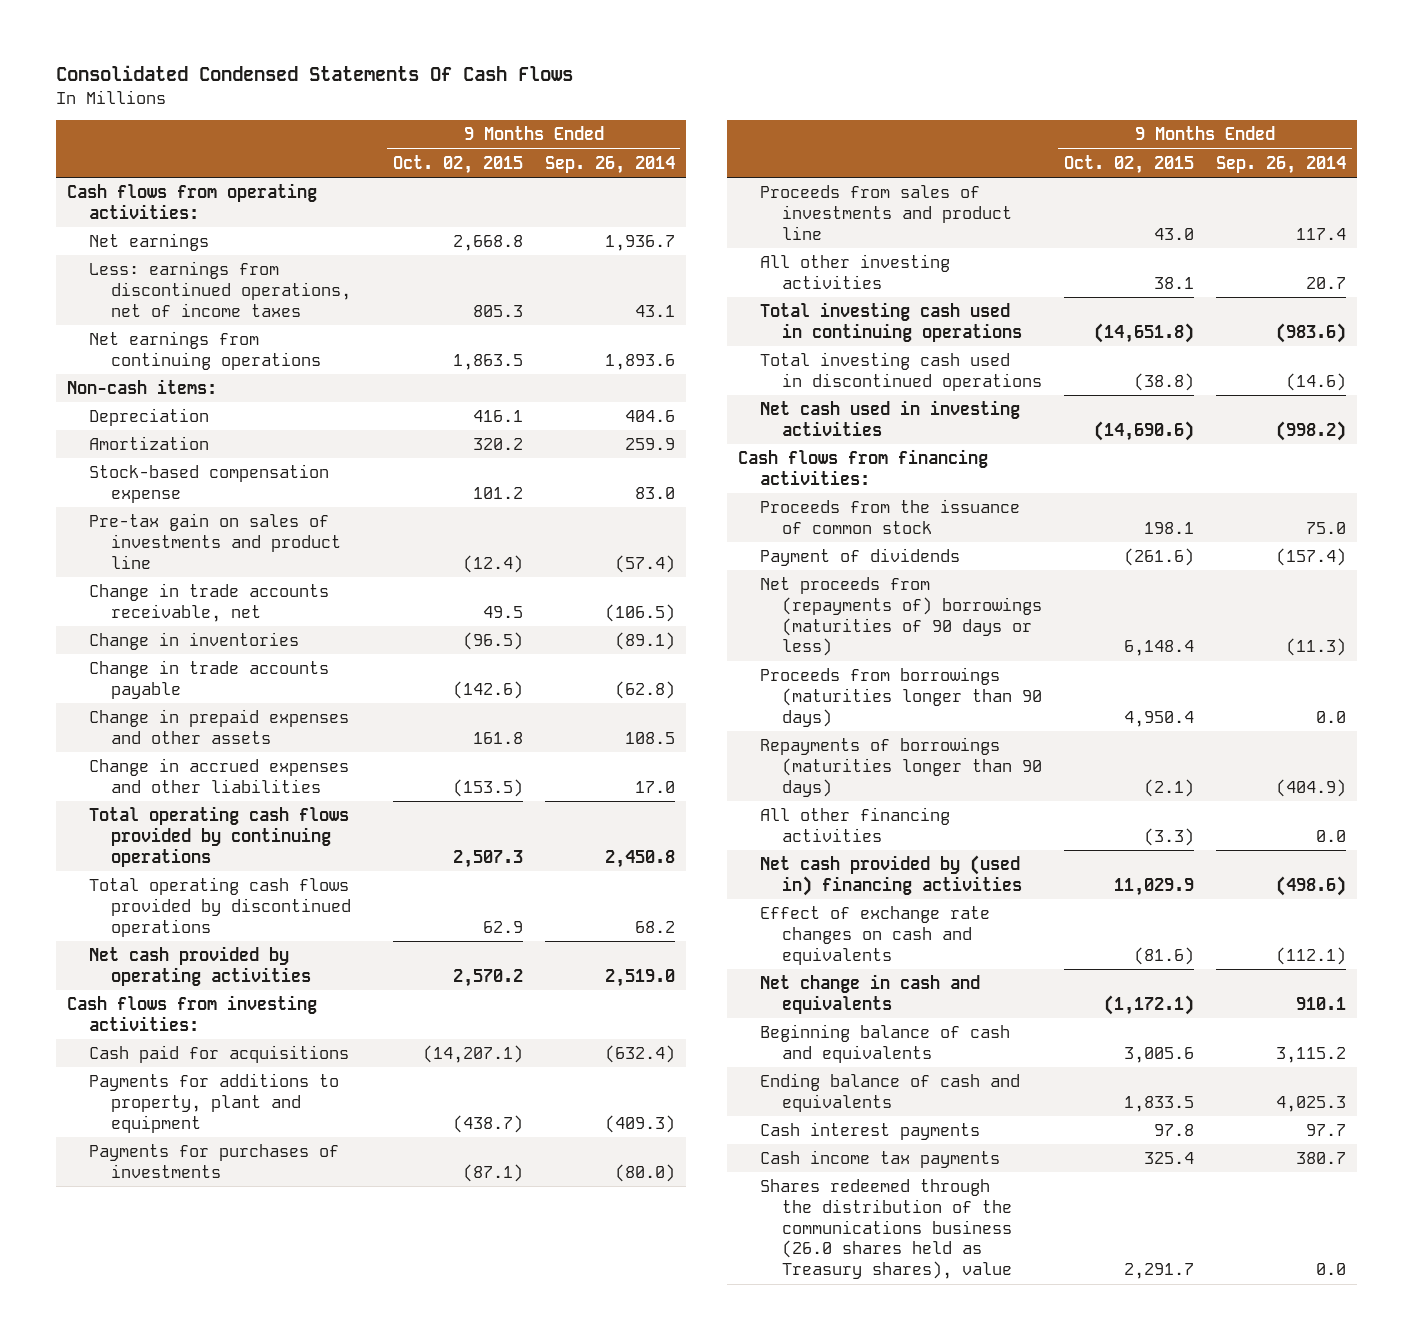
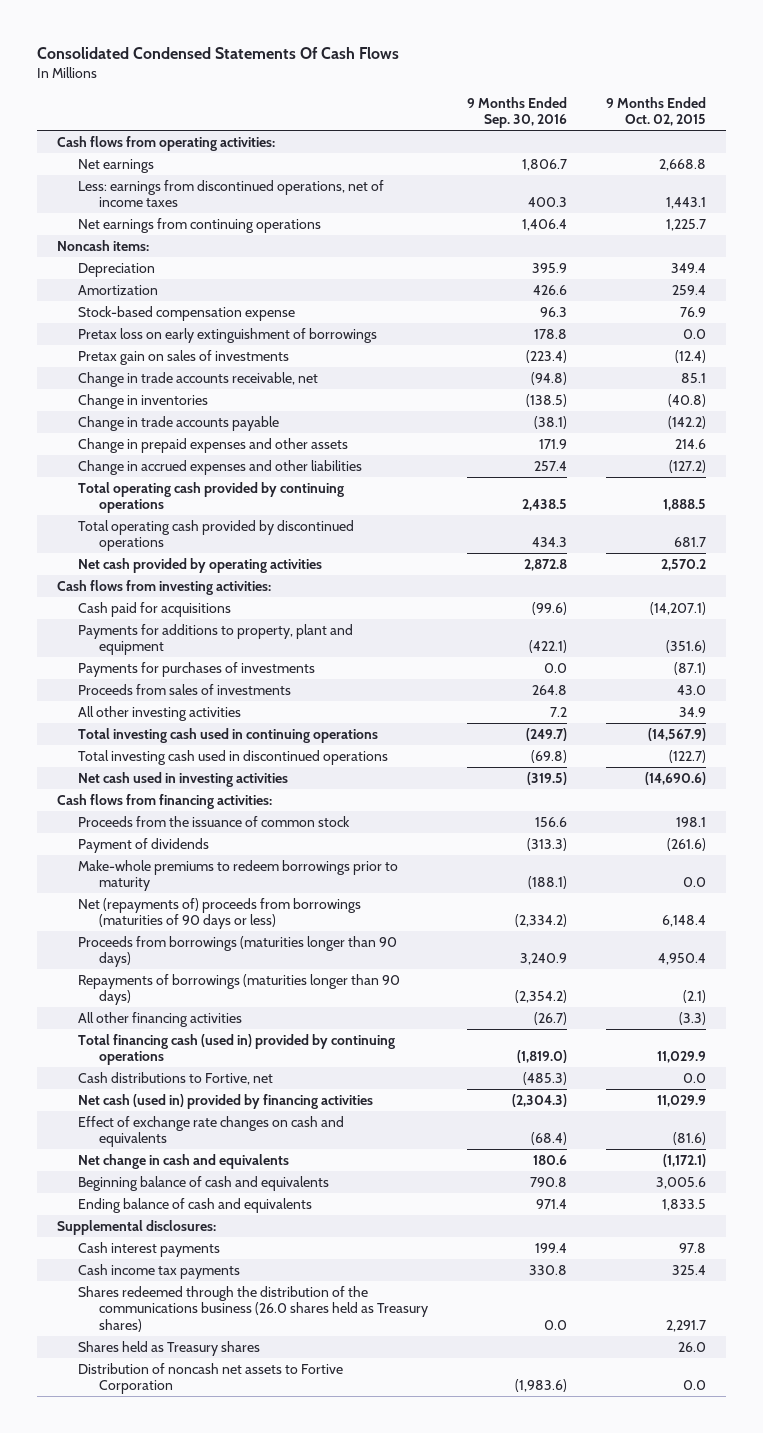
[544,155,675,174] Sep. 26, 2014 -> none
none -> [467,96,568,129] 9 Months Ended Sep. 30, 2016
[472,304,523,317] 805.3 -> [666,197,707,210] 1,443.1
[452,353,523,370] 1,863.5 -> [666,218,707,231] 1,225.7
[67,379,218,395] Non-cash items: -> [56,239,149,251] Noncash items:
[472,410,523,423] 416.1 -> [671,262,707,273] 349.4
[472,438,523,451] 320.2 -> [672,284,707,295] 259.4
[472,486,523,499] 101.2 -> [680,306,707,317] 76.9
none -> [77,327,377,343] Pretax loss on early extinguishment of borrowings
[88,513,341,569] Pre-tax gain on sales of investments and product line -> [77,349,289,365] Pretax gain on sales of investments
[482,605,523,618] 49.5 -> [681,372,707,383] 85.1
[462,632,523,651] (96.5) -> [668,393,707,407] (40.8)
[452,680,523,699] (142.6) -> [668,415,707,429] (142.2)
[472,731,523,744] 161.8 -> [675,438,707,449] 214.6
[452,778,523,797] (153.5) -> [669,459,707,473] (127.2)
[88,806,349,867] Total operating cash flows provided by continuing operations -> [77,481,344,514] Total operating cash provided by continuing operations
[452,849,523,868] 2,507.3 -> [663,499,707,512] 1,888.5
[88,877,351,937] Total operating cash flows provided by discontinued operations -> [77,519,354,552] Total operating cash provided by discontinued operations
[482,920,523,933] 62.9 -> [674,537,707,548] 681.7
[452,1114,523,1133] (438.7) -> [666,640,707,654] (351.6)
[759,185,1012,240] Proceeds from sales of investments and product line -> [77,683,291,695] Proceeds from sales of investments
[1153,276,1194,289] 38.1 -> [679,706,707,717] 34.9
[1093,322,1194,343] (14,651.8) -> [648,727,707,741] (14,567.9)
[1133,372,1194,391] (38.8) -> [669,749,707,763] (122.7)
none -> [77,859,398,892] Make-whole premiums to redeem borrowings prior to maturity
[759,577,1042,657] Net proceeds from (repayments of) borrowings (maturities of 90 days or less) -> [77,897,361,930] Net (repayments of) proceeds from borrowings (maturities of 90 days or less)
none -> [77,1033,395,1066] Total financing cash (used in) provided by continuing operations
none -> [77,1071,273,1085] Cash distributions to Fortive, net
[759,855,1022,896] Net cash provided by (used in) financing activities -> [77,1093,373,1109] Net cash (used in) provided by financing activities
none -> [56,1219,216,1235] Supplemental disclosures:
[759,1179,1012,1280] Shares redeemed through the distribution of the communications business (26.0 shares held as Treasury shares), value -> [77,1285,429,1332] Shares redeemed through the distribution of the communications business (26.0 shares held as Treasury shares)
none -> [77,1340,260,1356] Shares held as Treasury shares
none -> [77,1362,343,1395] Distribution of noncash net assets to Fortive Corporation

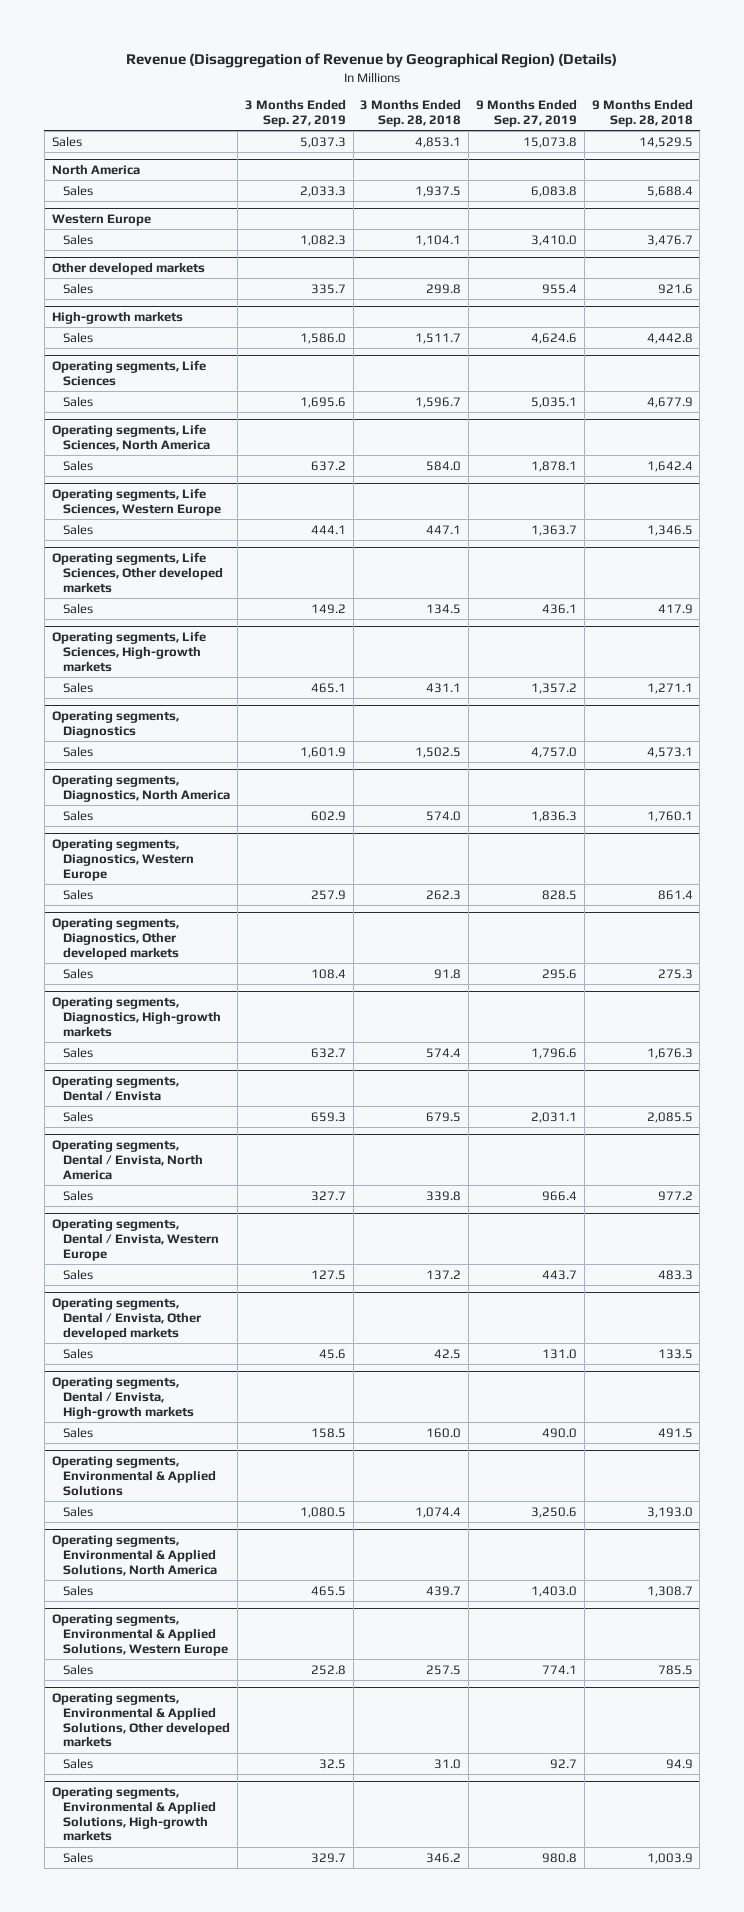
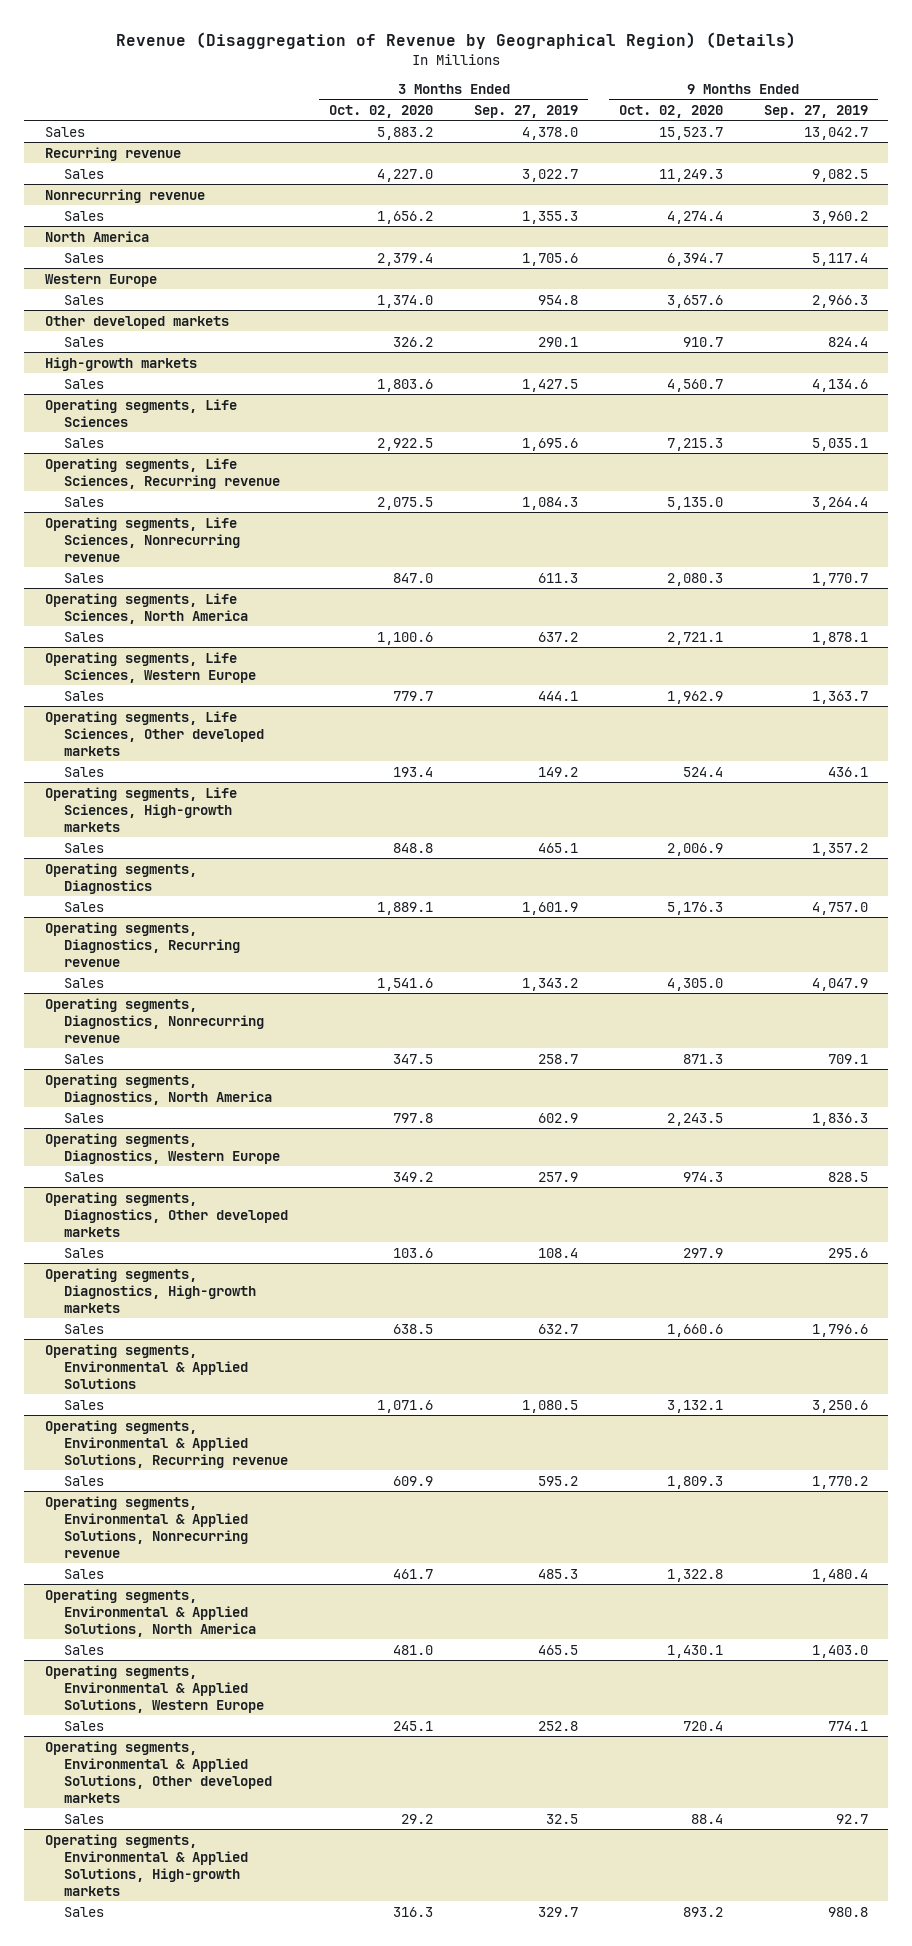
[360,99,462,127] 3 Months Ended Sep. 28, 2018 -> none
[591,99,693,127] 9 Months Ended Sep. 28, 2018 -> none
none -> [329,104,434,118] Oct. 02, 2020
none -> [619,104,724,118] Oct. 02, 2020
[299,136,346,148] 5,037.3 -> [522,126,579,140] 4,378.0
[523,136,578,148] 15,073.8 -> [803,126,868,140] 13,042.7
none -> [44,146,181,161] Recurring revenue
none -> [64,168,105,179] Sales
none -> [44,188,205,203] Nonrecurring revenue
none -> [64,210,105,221] Sales
[299,185,346,197] 2,033.3 -> [522,252,579,266] 1,705.6
[531,185,578,197] 6,083.8 -> [811,252,868,266] 5,117.4
[299,234,346,246] 1,082.3 -> [538,294,579,305] 954.8
[531,234,578,246] 3,410.0 -> [811,294,868,308] 2,966.3
[310,283,346,294] 335.7 -> [538,336,579,347] 290.1
[542,283,578,294] 955.4 -> [827,336,868,347] 824.4
[299,332,346,344] 1,586.0 -> [522,378,579,392] 1,427.5
[531,332,578,344] 4,624.6 -> [811,378,868,392] 4,134.6
none -> [44,457,281,489] Operating segments, Life Sciences, Recurring revenue
none -> [64,496,105,507] Sales
none -> [44,516,241,562] Operating segments, Life Sciences, Nonrecurring revenue
none -> [64,572,105,583] Sales
none -> [44,921,241,967] Operating segments, Diagnostics, Recurring revenue
none -> [64,977,105,988] Sales
none -> [44,997,265,1043] Operating segments, Diagnostics, Nonrecurring revenue
none -> [64,1053,105,1064] Sales
[51,1076,179,1101] Operating segments, Dental / Envista -> none
[63,1110,94,1122] Sales -> none
[51,1140,204,1180] Operating segments, Dental / Envista, North America -> none
[63,1189,94,1201] Sales -> none
[51,1219,220,1261] Operating segments, Dental / Envista, Western Europe -> none
[63,1268,94,1280] Sales -> none
[51,1298,202,1340] Operating segments, Dental / Envista, Other developed markets -> none
[63,1347,94,1359] Sales -> none
[51,1377,195,1419] Operating segments, Dental / Envista, High-growth markets -> none
[63,1426,94,1438] Sales -> none
none -> [44,1419,289,1468] Operating segments, Environmental & Applied Solutions, Recurring revenue
none -> [64,1475,105,1486] Sales
none -> [44,1495,249,1558] Operating segments, Environmental & Applied Solutions, Nonrecurring revenue
none -> [64,1568,105,1579] Sales

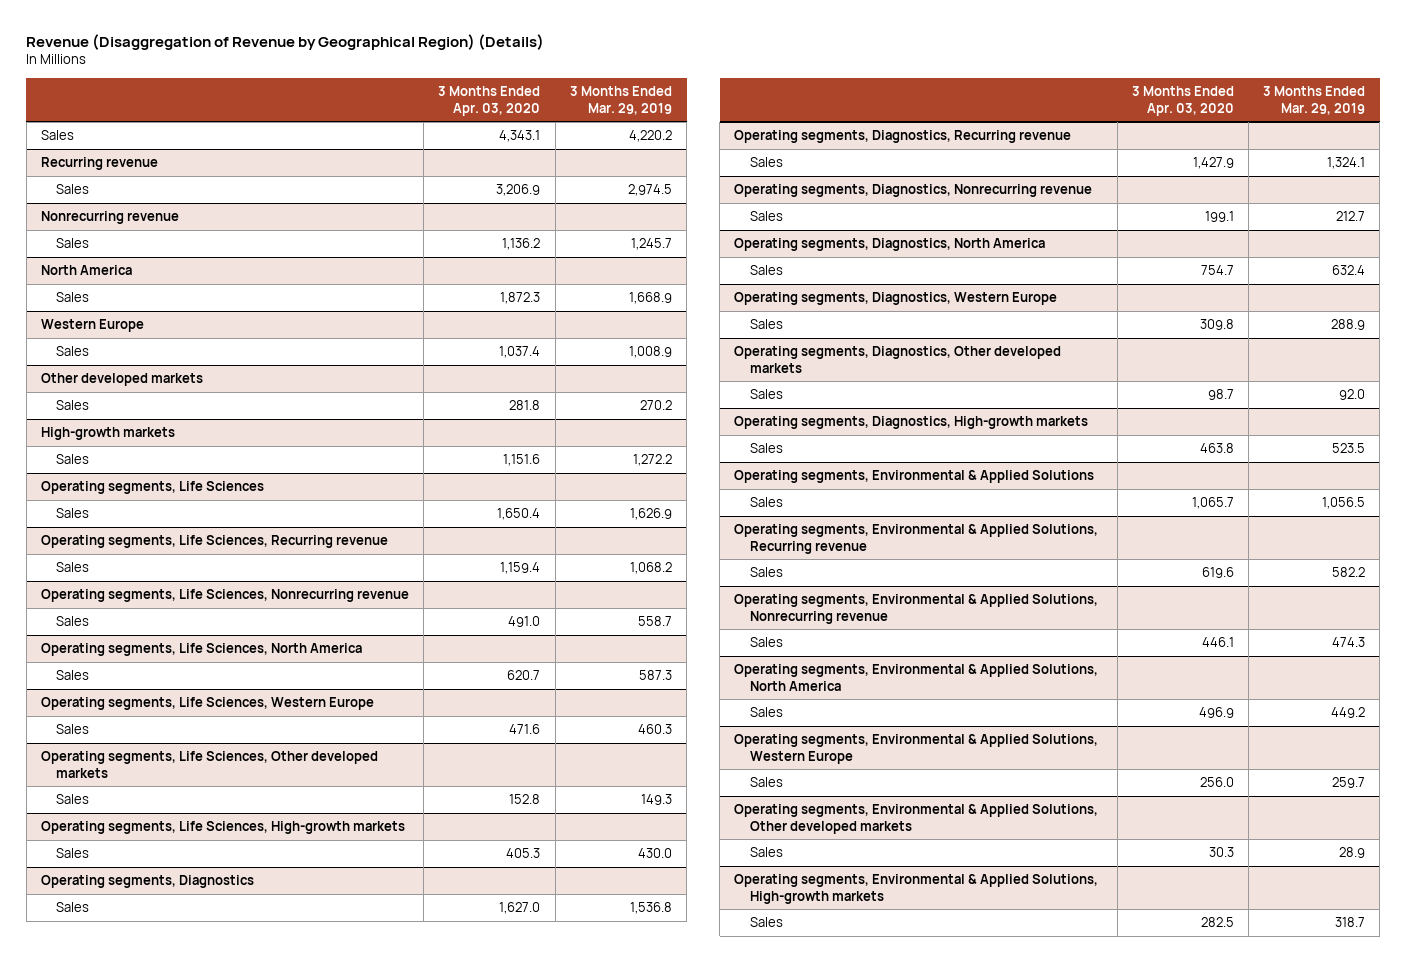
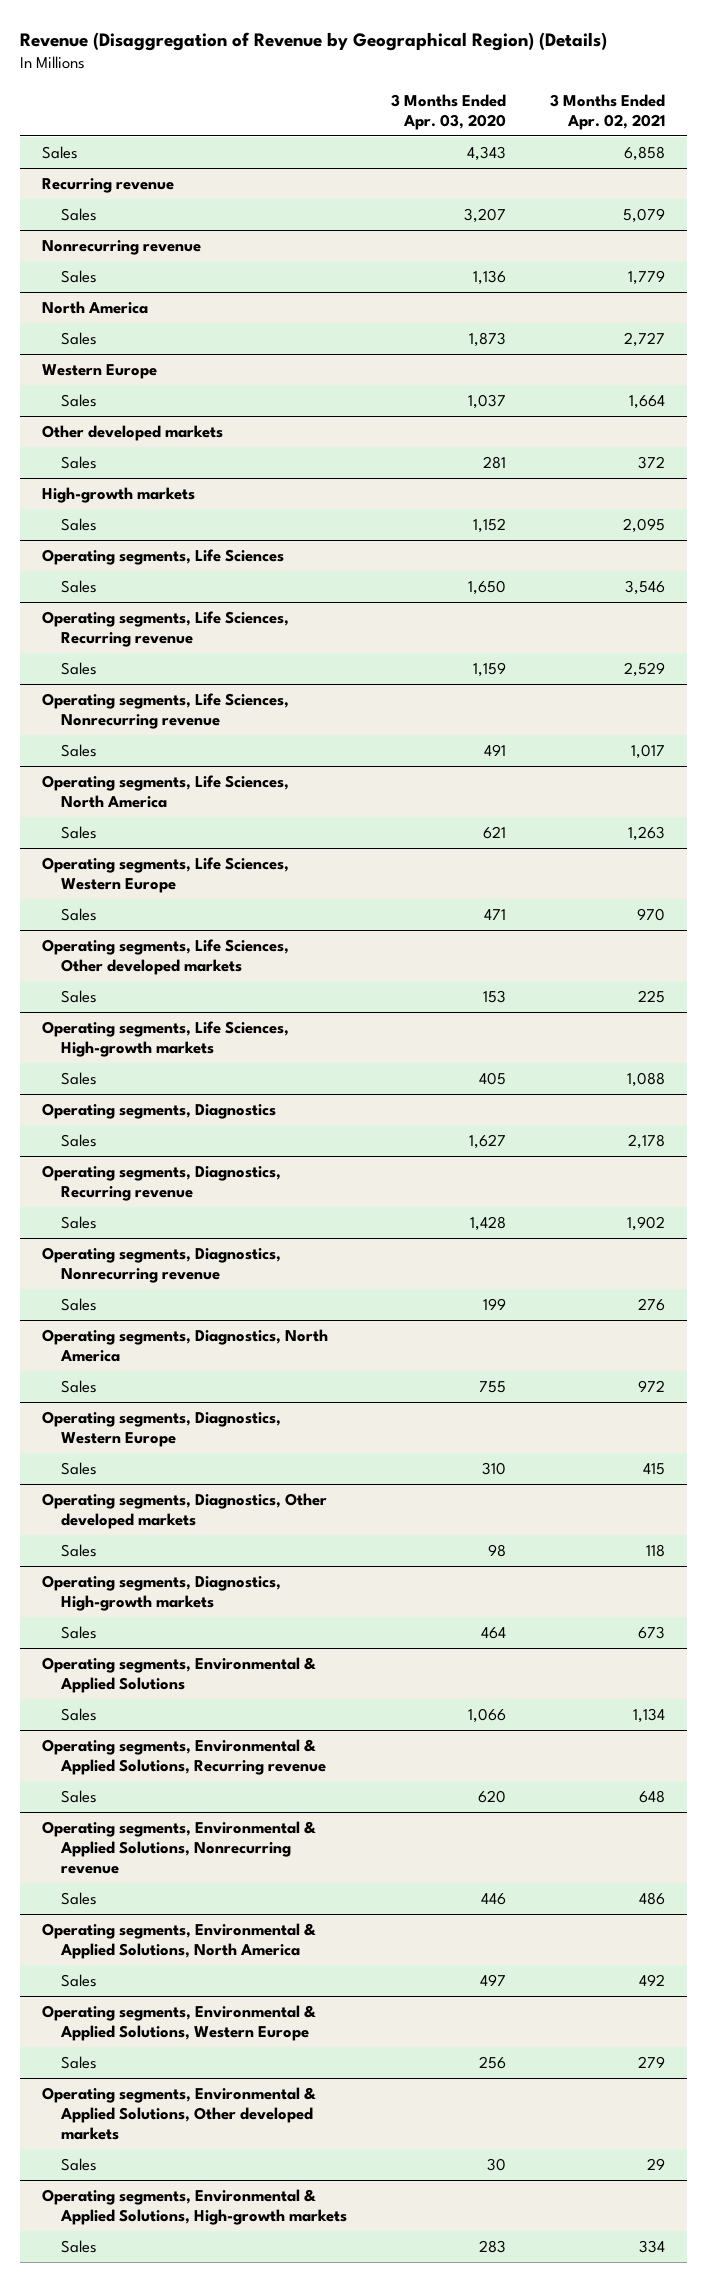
[569,85,672,115] 3 Months Ended Mar. 29, 2019 -> none
none -> [550,93,666,130] 3 Months Ended Apr. 02, 2021
[499,130,541,143] 4,343.1 -> [467,145,507,161] 4,343
[496,184,541,197] 3,206.9 -> [464,207,507,223] 3,207
[502,238,541,251] 1,136.2 -> [473,269,507,285] 1,136
[500,292,541,305] 1,872.3 -> [469,331,507,347] 1,873
[499,346,541,359] 1,037.4 -> [468,393,507,409] 1,037
[509,400,541,411] 281.8 -> [483,455,507,469] 281
[503,454,541,467] 1,151.6 -> [473,517,507,533] 1,152
[497,508,541,521] 1,650.4 -> [468,579,507,595] 1,650
[500,562,541,575] 1,159.4 -> [473,661,507,677] 1,159
[508,616,541,628] 491.0 -> [484,743,507,756] 491
[507,670,541,681] 620.7 -> [483,825,507,839] 621
[509,724,541,735] 471.6 -> [484,908,507,920] 471
[509,794,541,805] 152.8 -> [483,989,507,1003] 153
[506,848,541,859] 405.3 -> [479,1071,507,1085] 405
[499,902,541,915] 1,627.0 -> [469,1133,507,1149] 1,627
[1192,157,1234,170] 1,427.9 -> [470,1215,507,1231] 1,428
[1204,211,1234,223] 199.1 -> [483,1297,507,1310] 199
[1200,265,1234,276] 754.7 -> [479,1380,507,1393] 755
[1199,319,1234,331] 309.8 -> [482,1461,507,1475] 310
[1207,389,1234,401] 98.7 -> [488,1543,507,1557] 98
[1199,443,1234,454] 463.8 -> [481,1626,507,1639] 464
[1191,497,1234,510] 1,065.7 -> [468,1707,507,1723] 1,066
[1201,567,1234,579] 619.6 -> [478,1789,507,1803] 620
[1201,637,1234,648] 446.1 -> [481,1892,507,1905] 446
[1198,707,1234,719] 496.9 -> [480,1973,507,1986] 497
[1199,777,1234,788] 256.0 -> [479,2055,507,2069] 256
[1208,847,1234,858] 30.3 -> [487,2157,507,2171] 30
[1200,917,1234,928] 282.5 -> [479,2239,507,2253] 283

